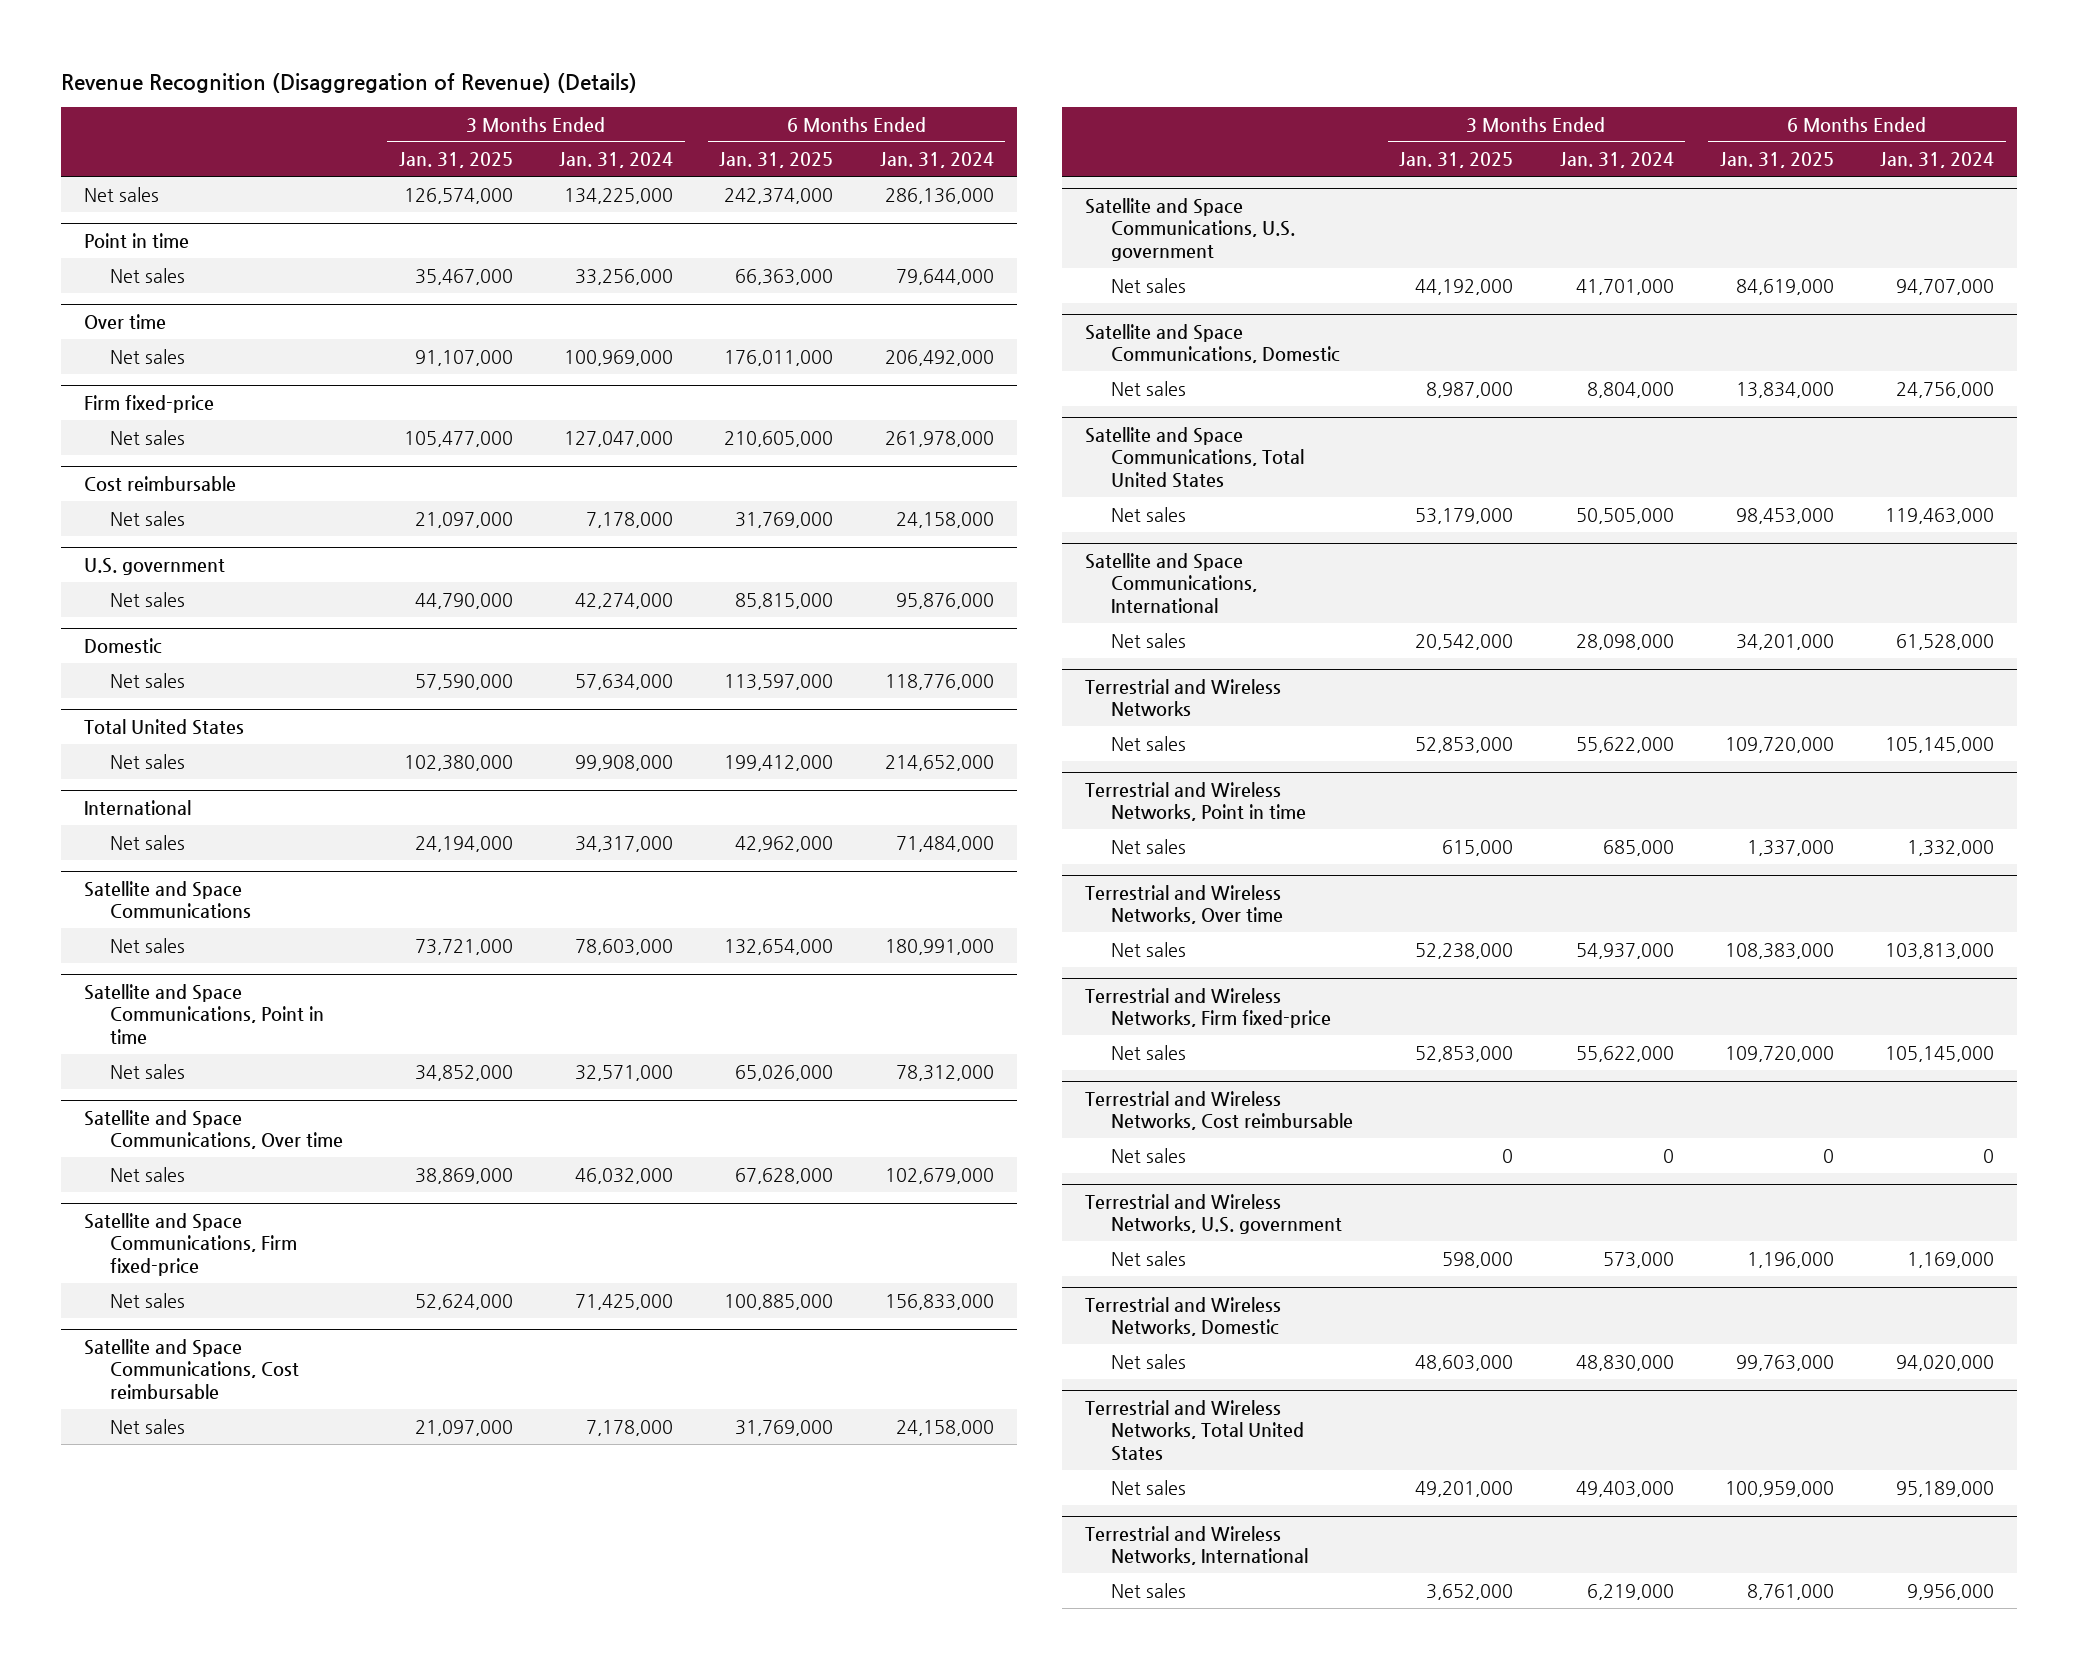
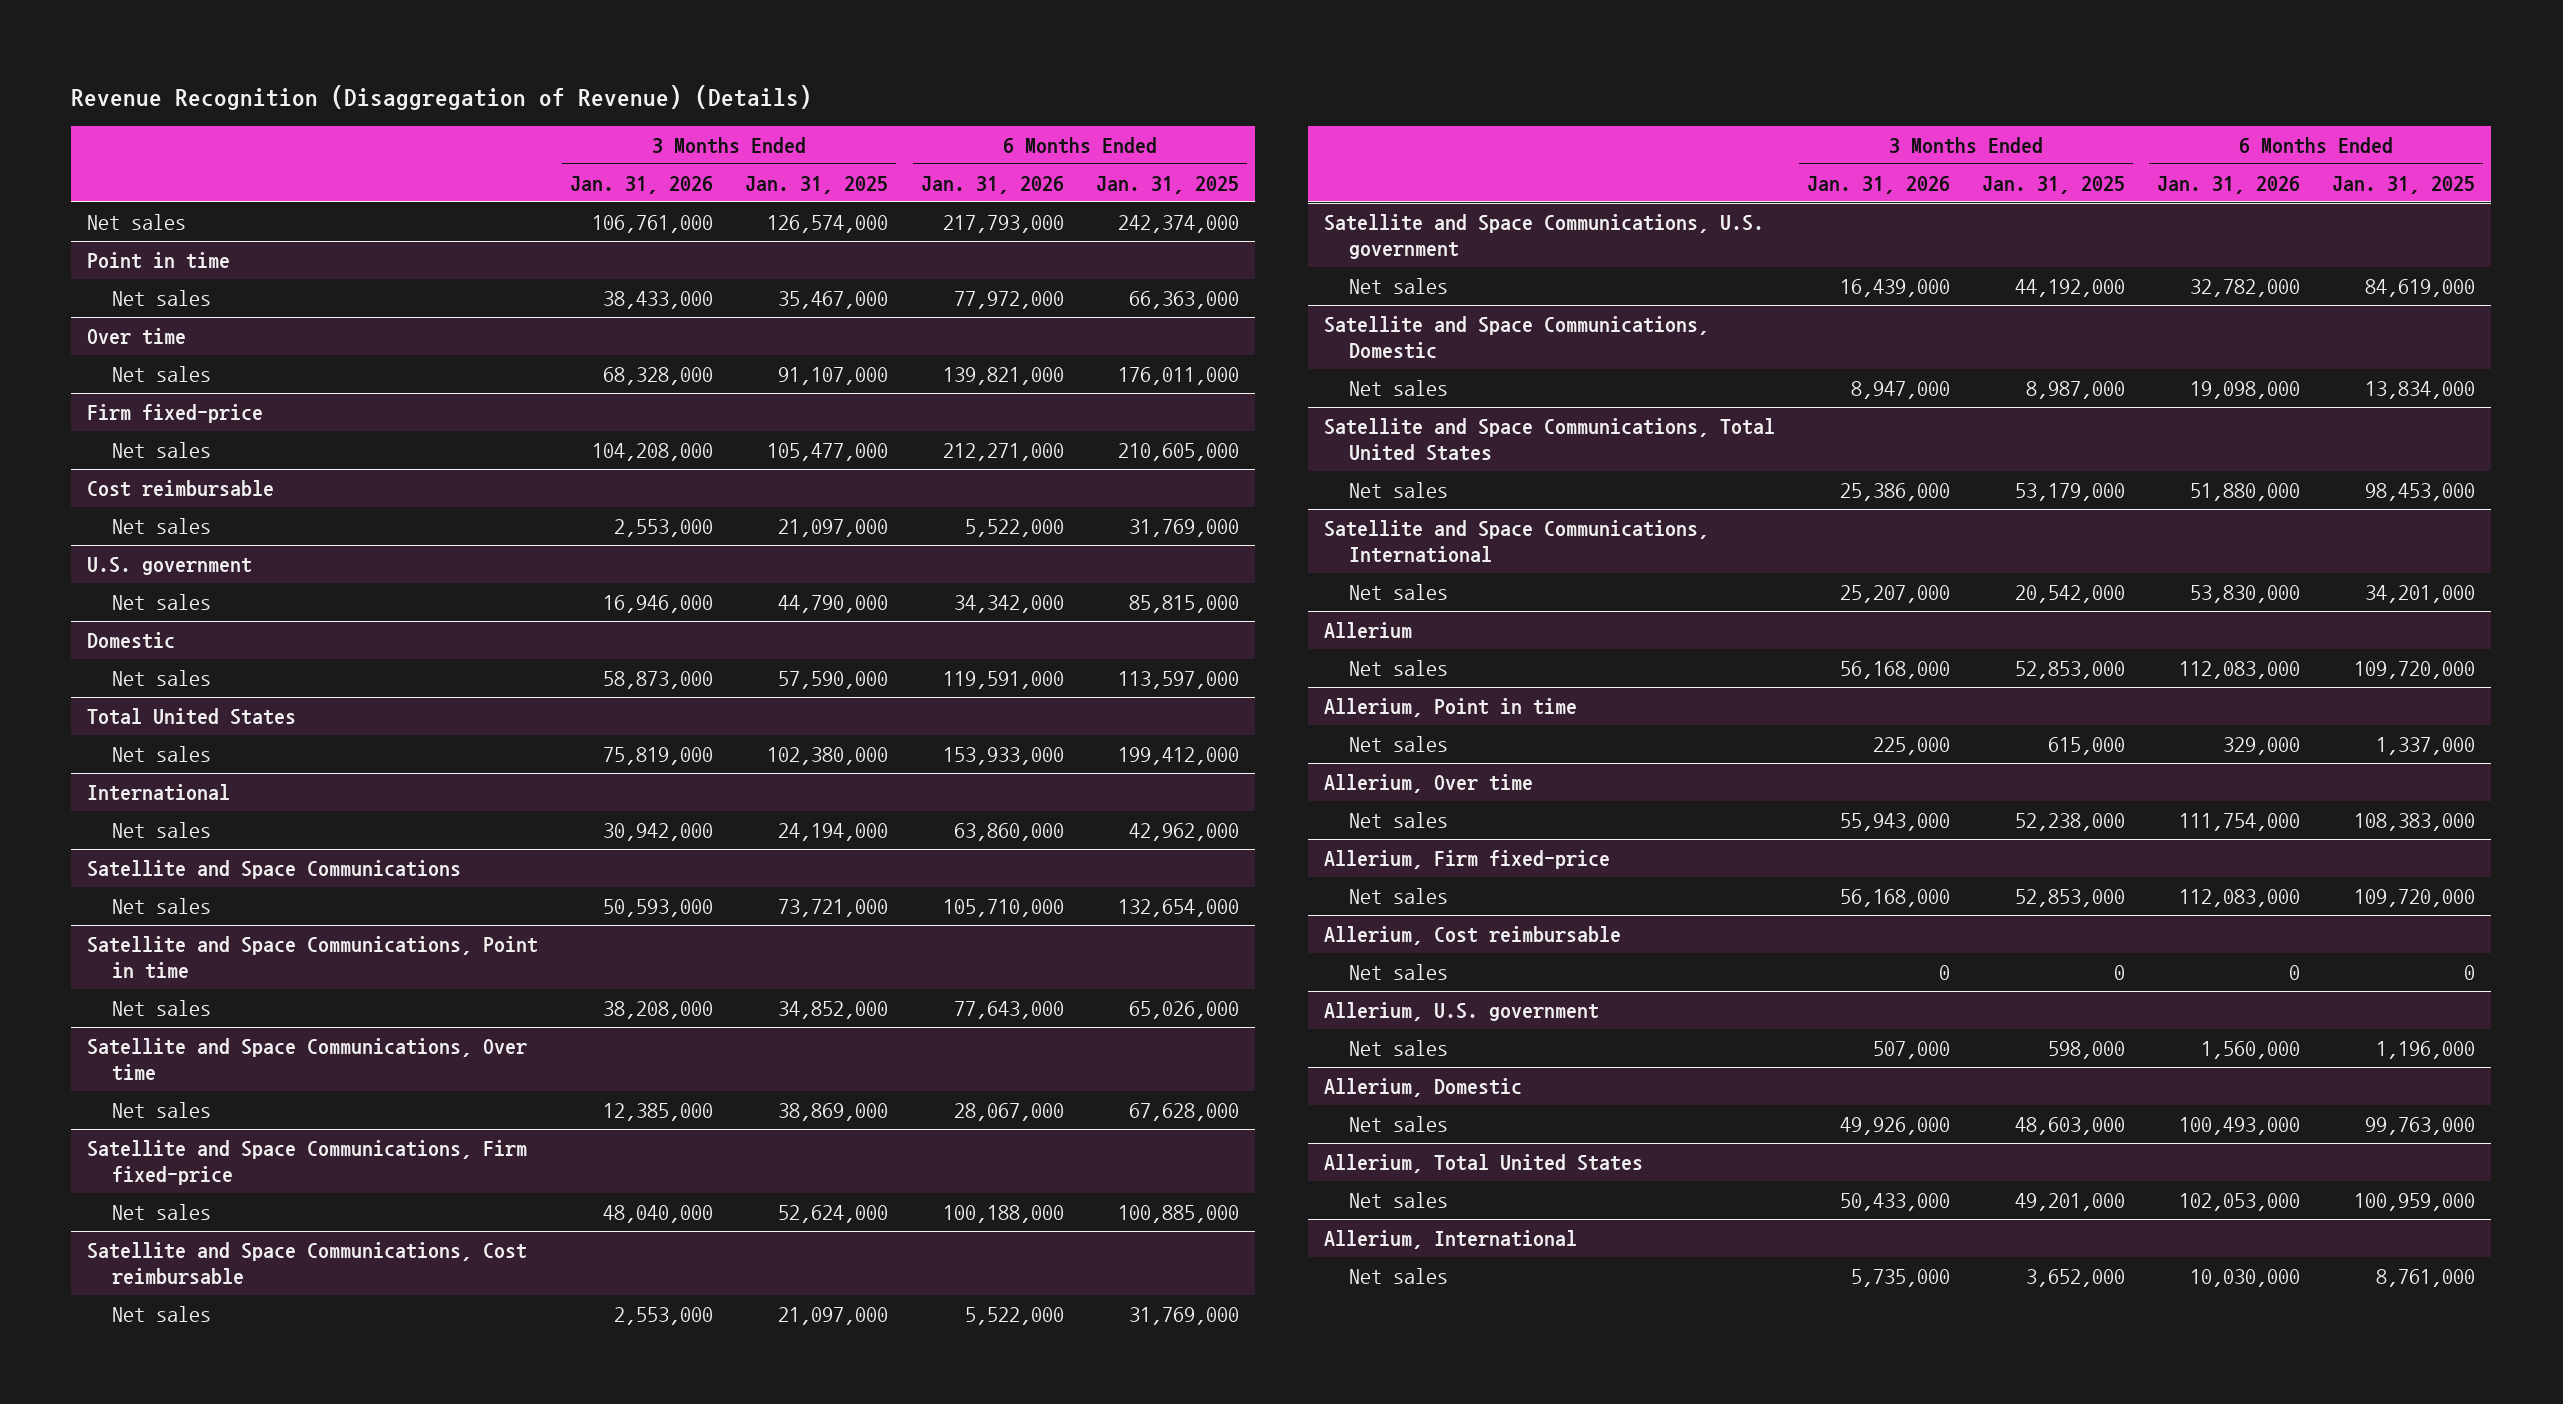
[559,152,674,169] Jan. 31, 2024 -> none
[879,152,994,169] Jan. 31, 2024 -> none
none -> [570,175,714,194] Jan. 31, 2026
none -> [920,175,1064,194] Jan. 31, 2026
[1084,678,1281,717] Terrestrial and Wireless Networks -> [1324,621,1413,638] Allerium
[1084,781,1306,822] Terrestrial and Wireless Networks, Point in time -> none
none -> [1324,697,1578,717] Allerium, Point in time
[1084,884,1283,925] Terrestrial and Wireless Networks, Over time -> none
none -> [1324,773,1534,793] Allerium, Over time
[1084,987,1331,1029] Terrestrial and Wireless Networks, Firm fixed-price -> none
none -> [1324,849,1611,869] Allerium, Firm fixed-price
[1084,1090,1353,1131] Terrestrial and Wireless Networks, Cost reimbursable -> none
none -> [1324,925,1622,945] Allerium, Cost reimbursable
[1084,1193,1342,1235] Terrestrial and Wireless Networks, U.S. government -> none
none -> [1324,1001,1600,1021] Allerium, U.S. government
[1084,1296,1281,1337] Terrestrial and Wireless Networks, Domestic -> none
none -> [1324,1077,1523,1097] Allerium, Domestic
[1084,1399,1304,1461] Terrestrial and Wireless Networks, Total United States -> none
none -> [1324,1153,1644,1173] Allerium, Total United States
[1084,1525,1308,1566] Terrestrial and Wireless Networks, International -> none
none -> [1324,1229,1578,1249] Allerium, International

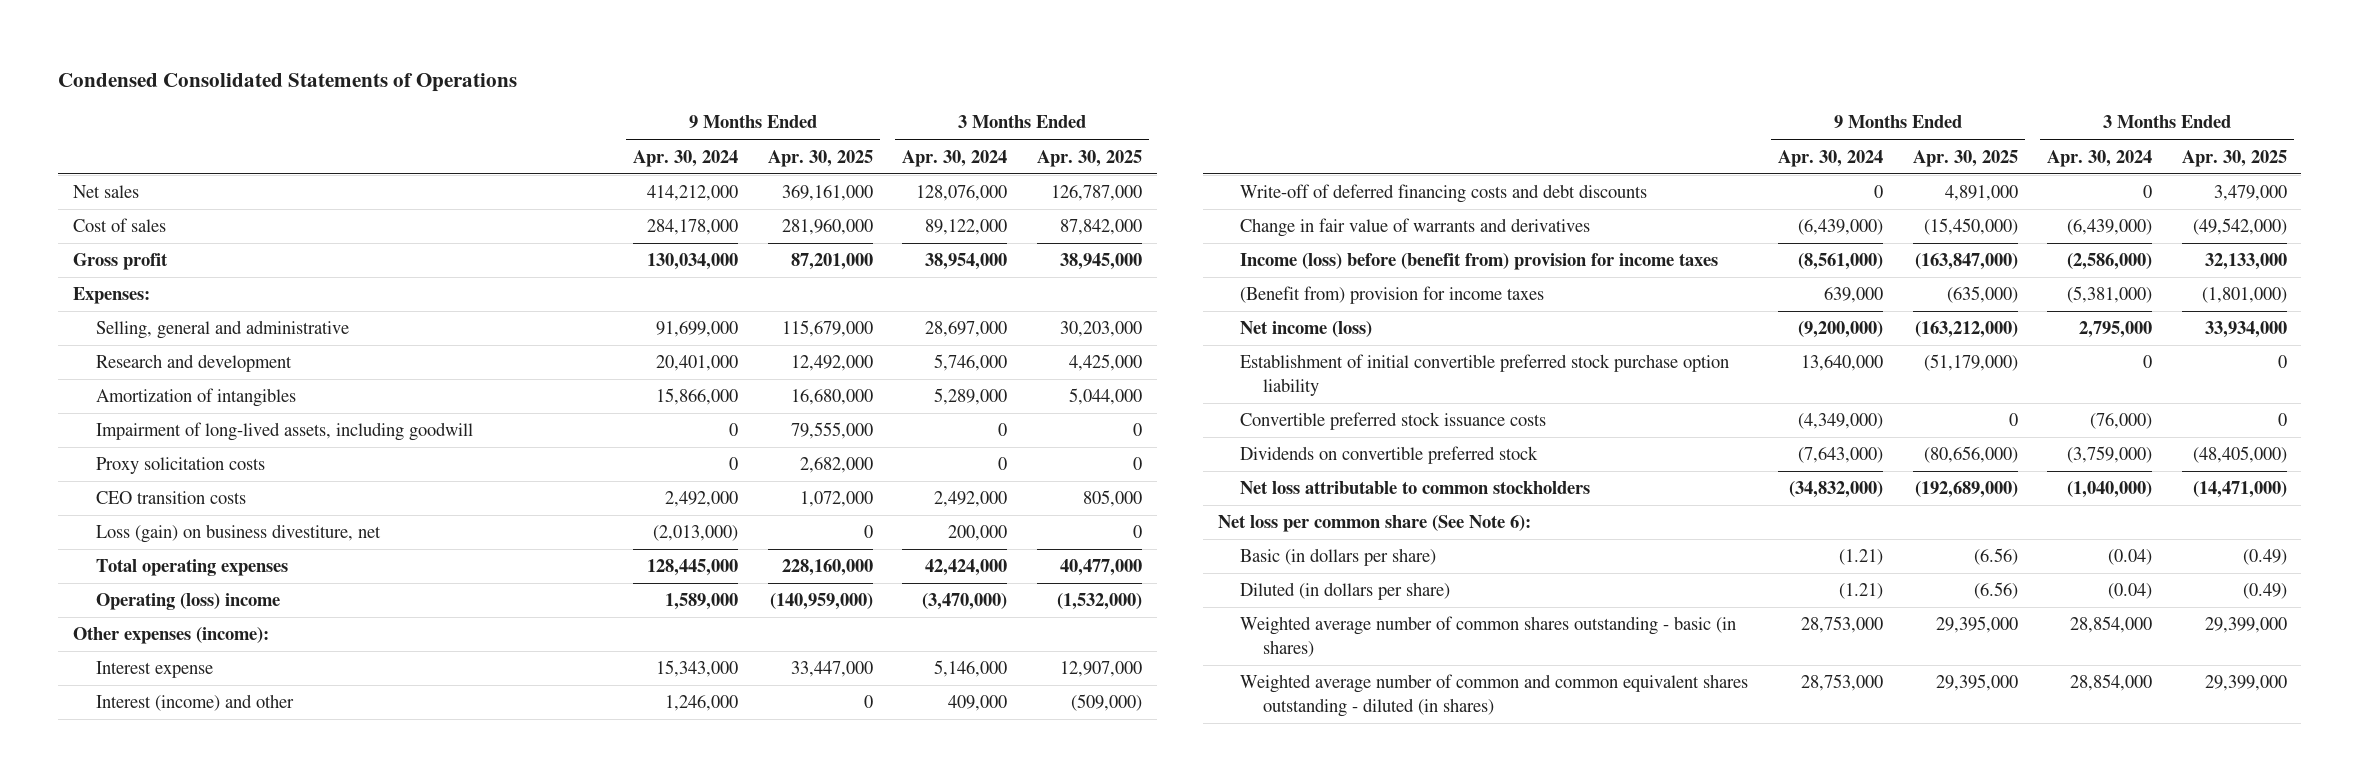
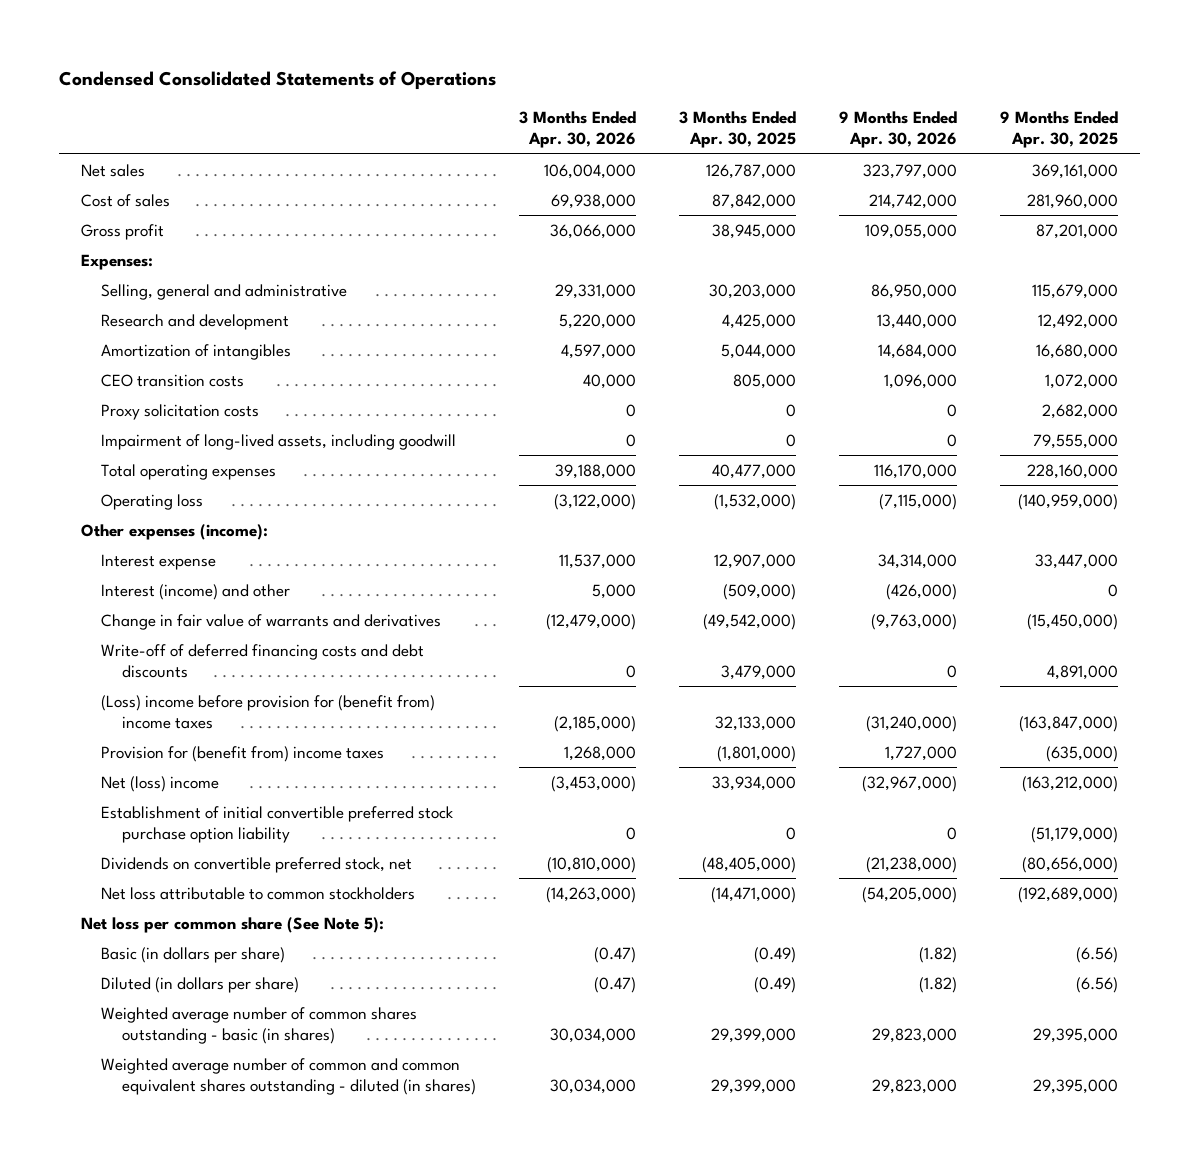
[633,149,739,167] Apr. 30, 2024 -> none
[902,149,1008,167] Apr. 30, 2024 -> none
none -> [518,110,636,149] 3 Months Ended Apr. 30, 2026
none -> [839,110,958,149] 9 Months Ended Apr. 30, 2026
[95,524,381,544] Loss (gain) on business divestiture, net -> none
[95,457,265,475] Proxy solicitation costs -> [101,403,260,420] Proxy solicitation costs
[95,422,473,442] Impairment of long-lived assets, including goodwill -> [101,433,457,450] Impairment of long-lived assets, including goodwill
[95,593,280,611] Operating (loss) income -> [101,493,204,510] Operating loss
[1240,184,1648,204] Write-off of deferred financing costs and debt discounts -> [101,643,425,678] Write-off of deferred financing costs and debt discounts
[1240,253,1719,271] Income (loss) before (benefit from) provision for income taxes -> [101,694,436,729] (Loss) income before provision for (benefit from) income taxes
[1240,286,1545,305] (Benefit from) provision for income taxes -> [101,745,385,762] Provision for (benefit from) income taxes
[1240,321,1373,338] Net income (loss) -> [101,775,220,792] Net (loss) income
[1240,412,1547,431] Convertible preferred stock issuance costs -> none
[1240,446,1539,465] Dividends on convertible preferred stock -> [101,856,413,873] Dividends on convertible preferred stock, net
[1217,515,1531,533] Net loss per common share (See Note 6): -> [80,916,384,933] Net loss per common share (See Note 5):

